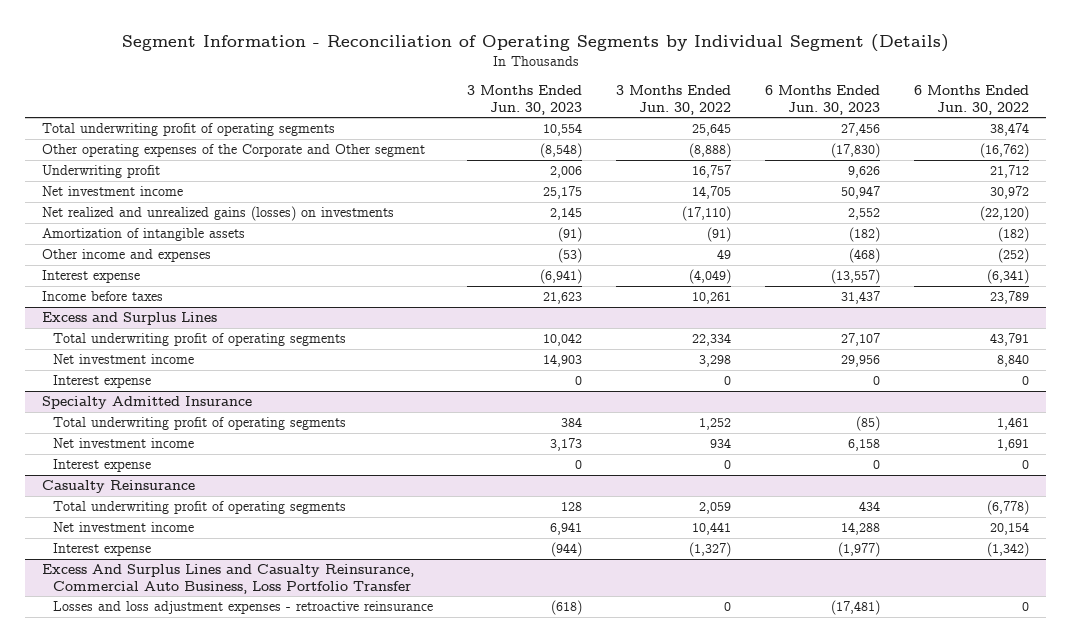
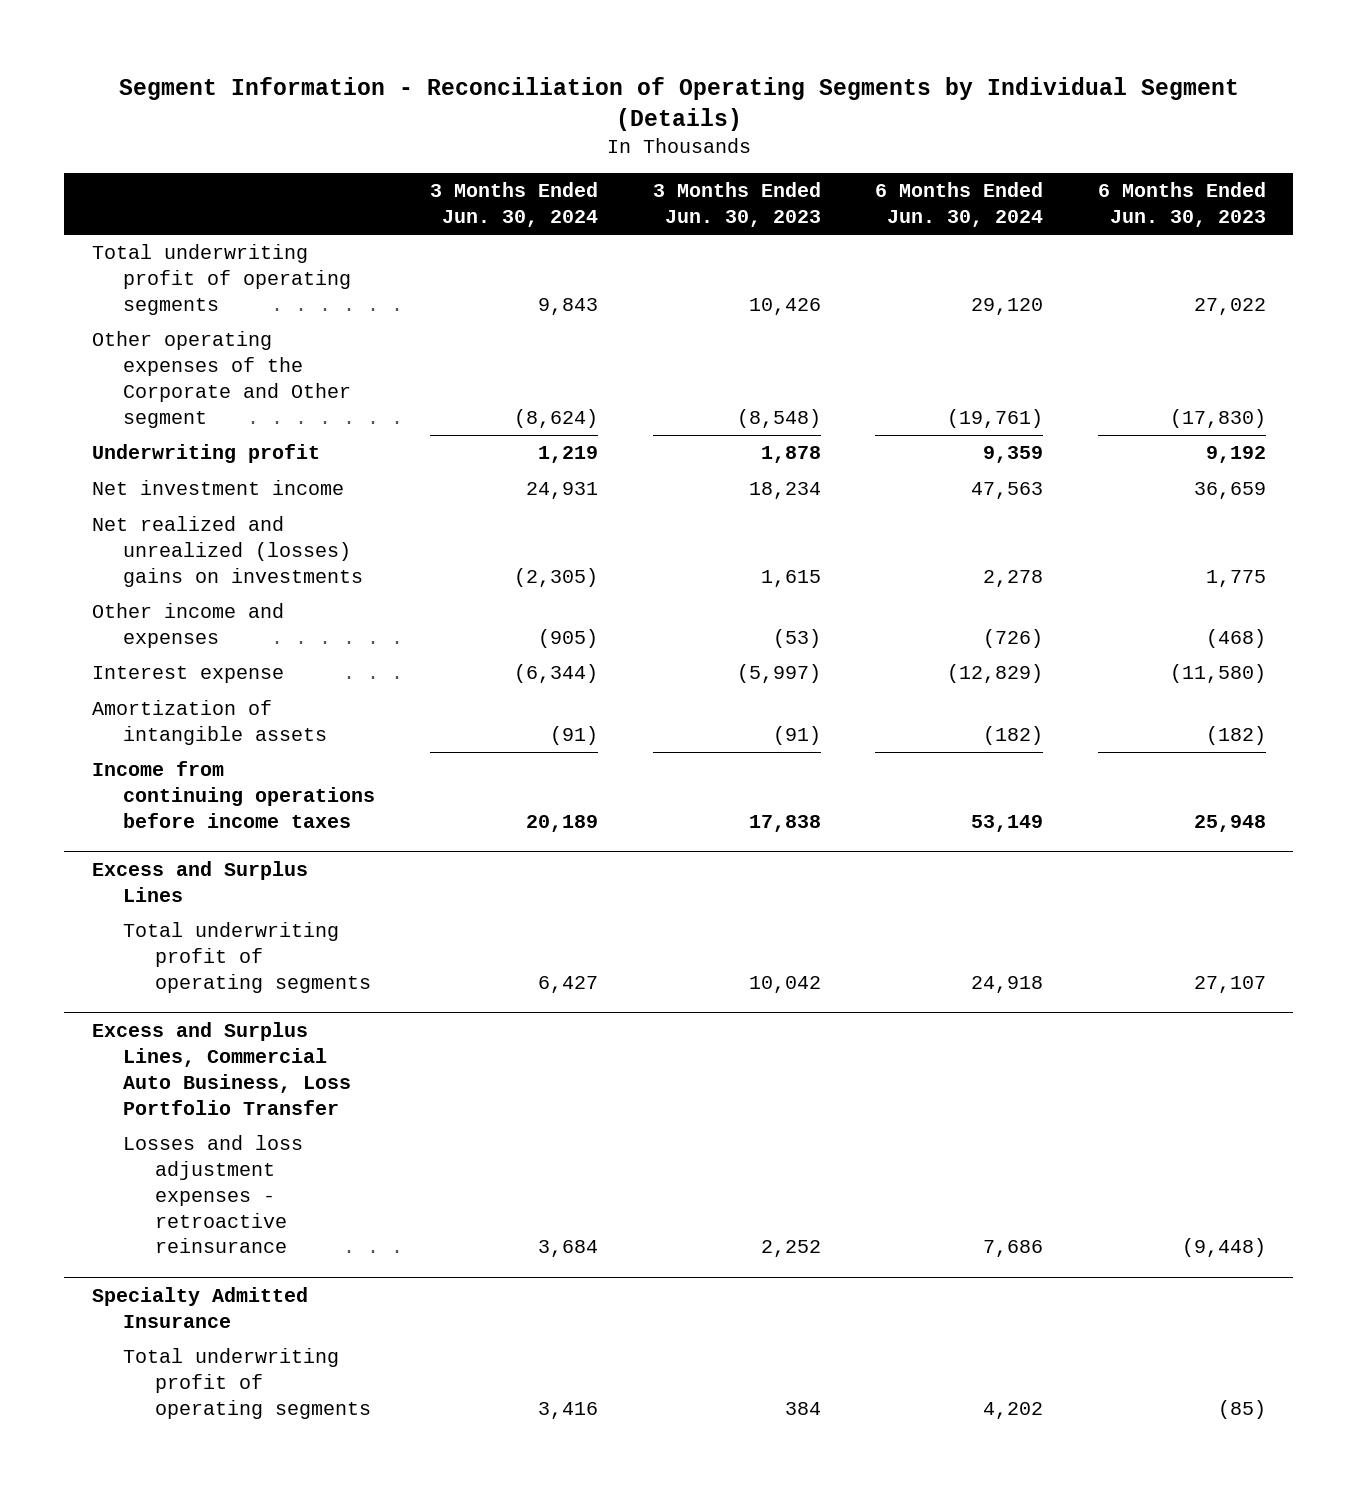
[616,85,732,115] 3 Months Ended Jun. 30, 2022 -> none
[914,85,1030,115] 6 Months Ended Jun. 30, 2022 -> none
none -> [430,182,599,228] 3 Months Ended Jun. 30, 2024
none -> [875,182,1044,228] 6 Months Ended Jun. 30, 2024
[543,123,583,137] 10,554 -> [748,297,821,315] 10,426
[841,123,881,137] 27,456 -> [1194,297,1267,315] 27,022
[550,166,583,179] 2,006 -> [760,446,821,464] 1,878
[848,166,881,179] 9,626 -> [1206,446,1267,464] 9,192
[543,186,583,200] 25,175 -> [748,482,821,500] 18,234
[841,186,881,200] 50,947 -> [1194,482,1267,500] 36,659
[42,206,395,222] Net realized and unrealized gains (losses) on investments -> [91,516,364,587] Net realized and unrealized (losses) gains on investments
[550,207,583,221] 2,145 -> [760,569,821,587] 1,615
[848,208,881,221] 2,552 -> [1206,569,1267,587] 1,775
[540,269,583,285] (6,941) -> [736,664,821,684] (5,997)
[831,269,881,285] (13,557) -> [1170,664,1267,684] (11,580)
[42,228,246,242] Amortization of intangible assets -> [91,700,328,746] Amortization of intangible assets
[42,291,164,302] Income before taxes -> [91,761,376,828] Income from continuing operations before income taxes
[543,292,583,305] 21,623 -> [748,814,821,832] 17,838
[841,291,881,305] 31,437 -> [1194,814,1267,832] 25,948
[52,354,194,365] Net investment income -> none
[52,375,151,389] Interest expense -> none
none -> [91,1022,352,1115] Excess and Surplus Lines, Commercial Auto Business, Loss Portfolio Transfer
none -> [123,1135,304,1254] Losses and loss adjustment expenses - retroactive reinsurance
[52,438,194,449] Net investment income -> none
[52,459,151,473] Interest expense -> none
[42,480,196,494] Casualty Reinsurance -> none
[52,501,346,515] Total underwriting profit of operating segments -> none
[52,522,194,533] Net investment income -> none
[52,543,151,557] Interest expense -> none
[42,564,415,594] Excess And Surplus Lines and Casualty Reinsurance, Commercial Auto Business, Loss Portfolio Transfer -> none
[52,601,433,615] Losses and loss adjustment expenses - retroactive reinsurance -> none

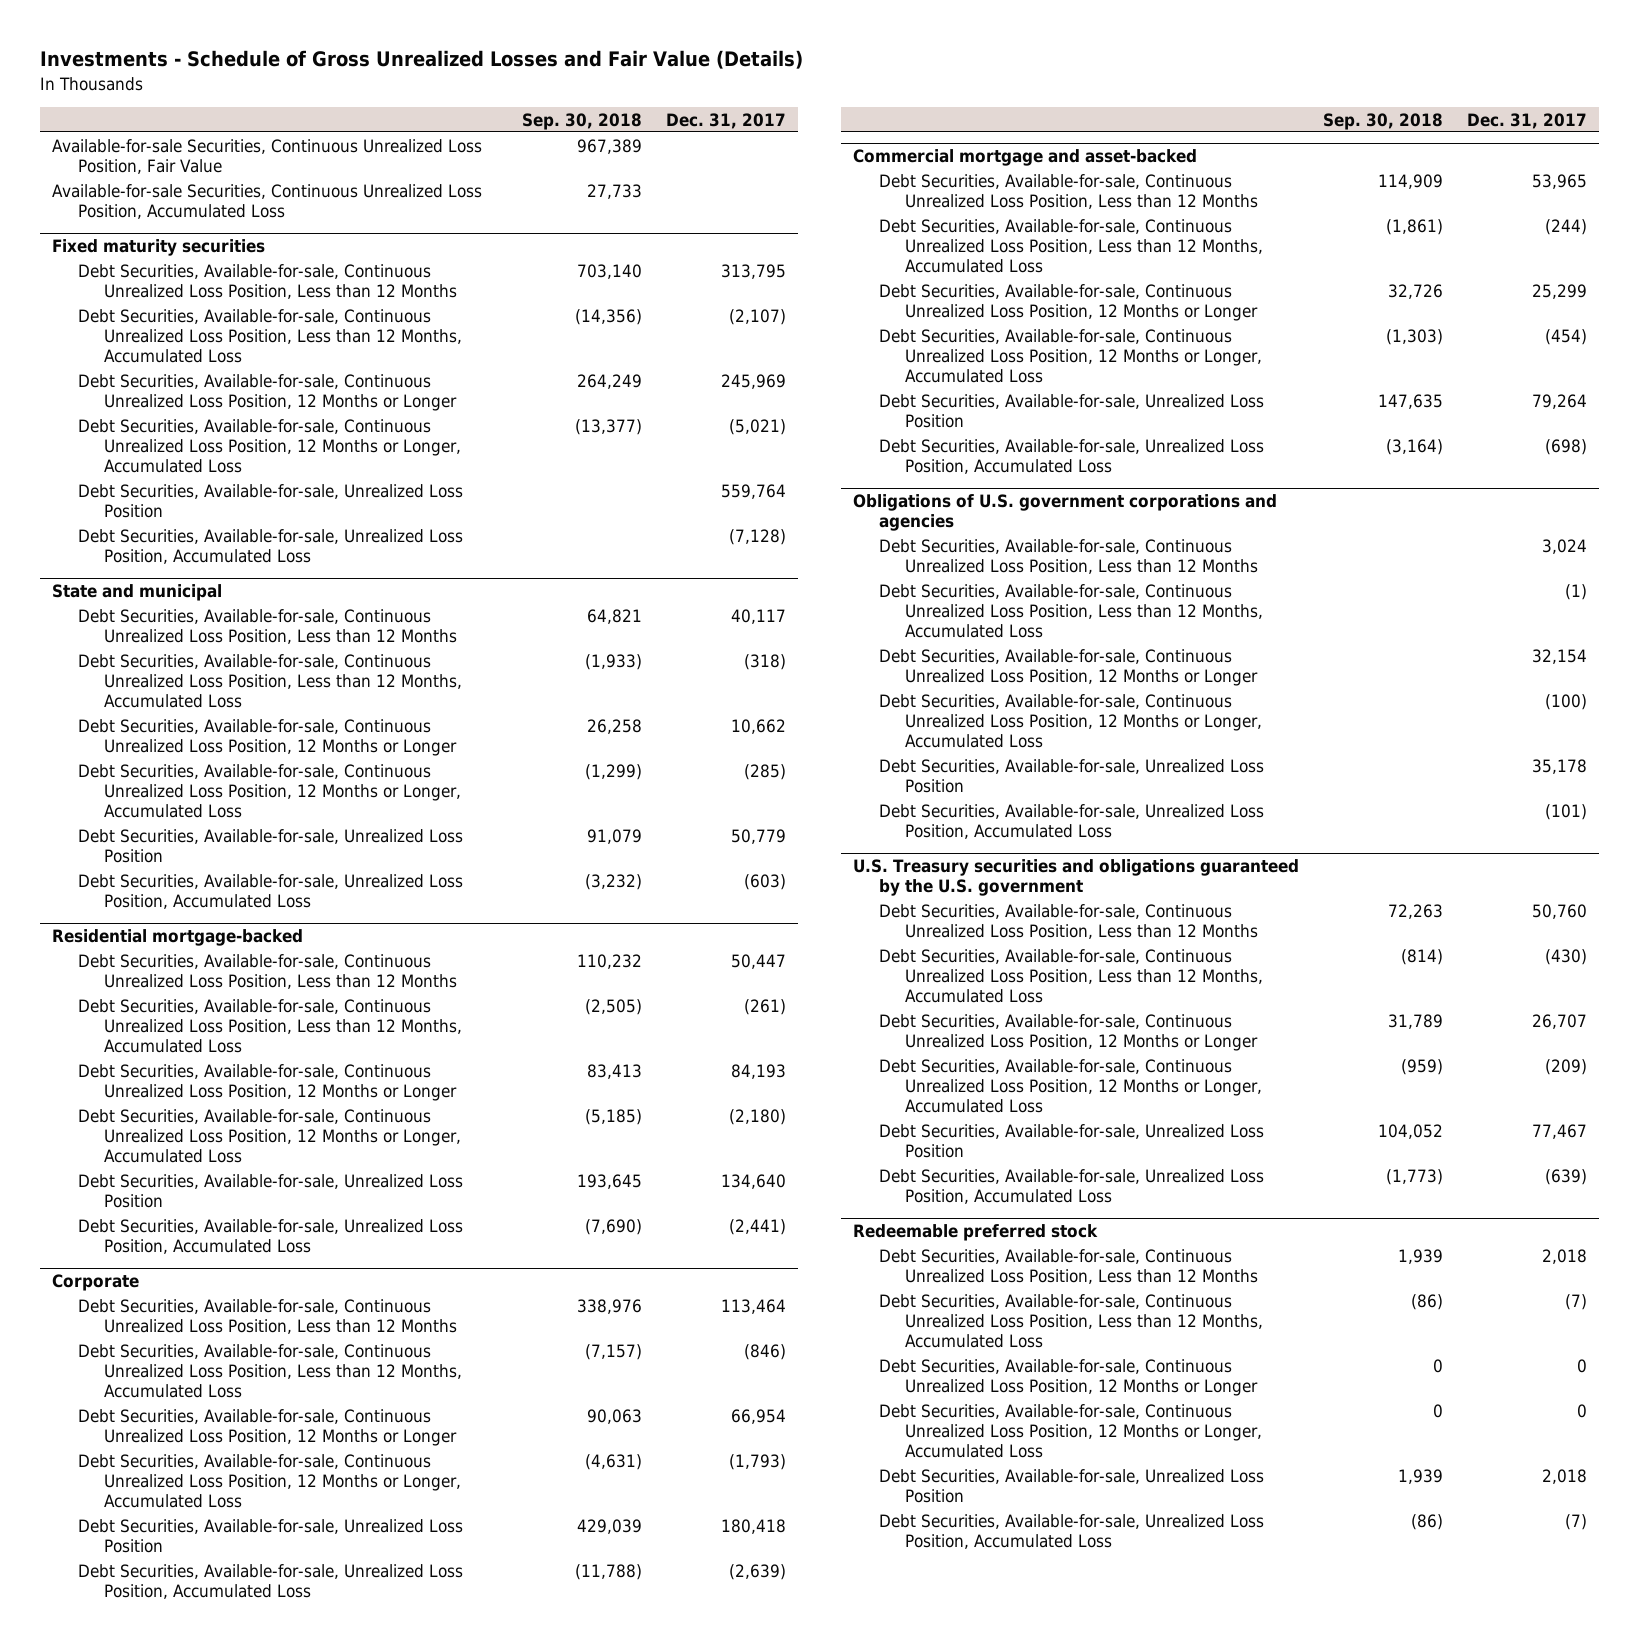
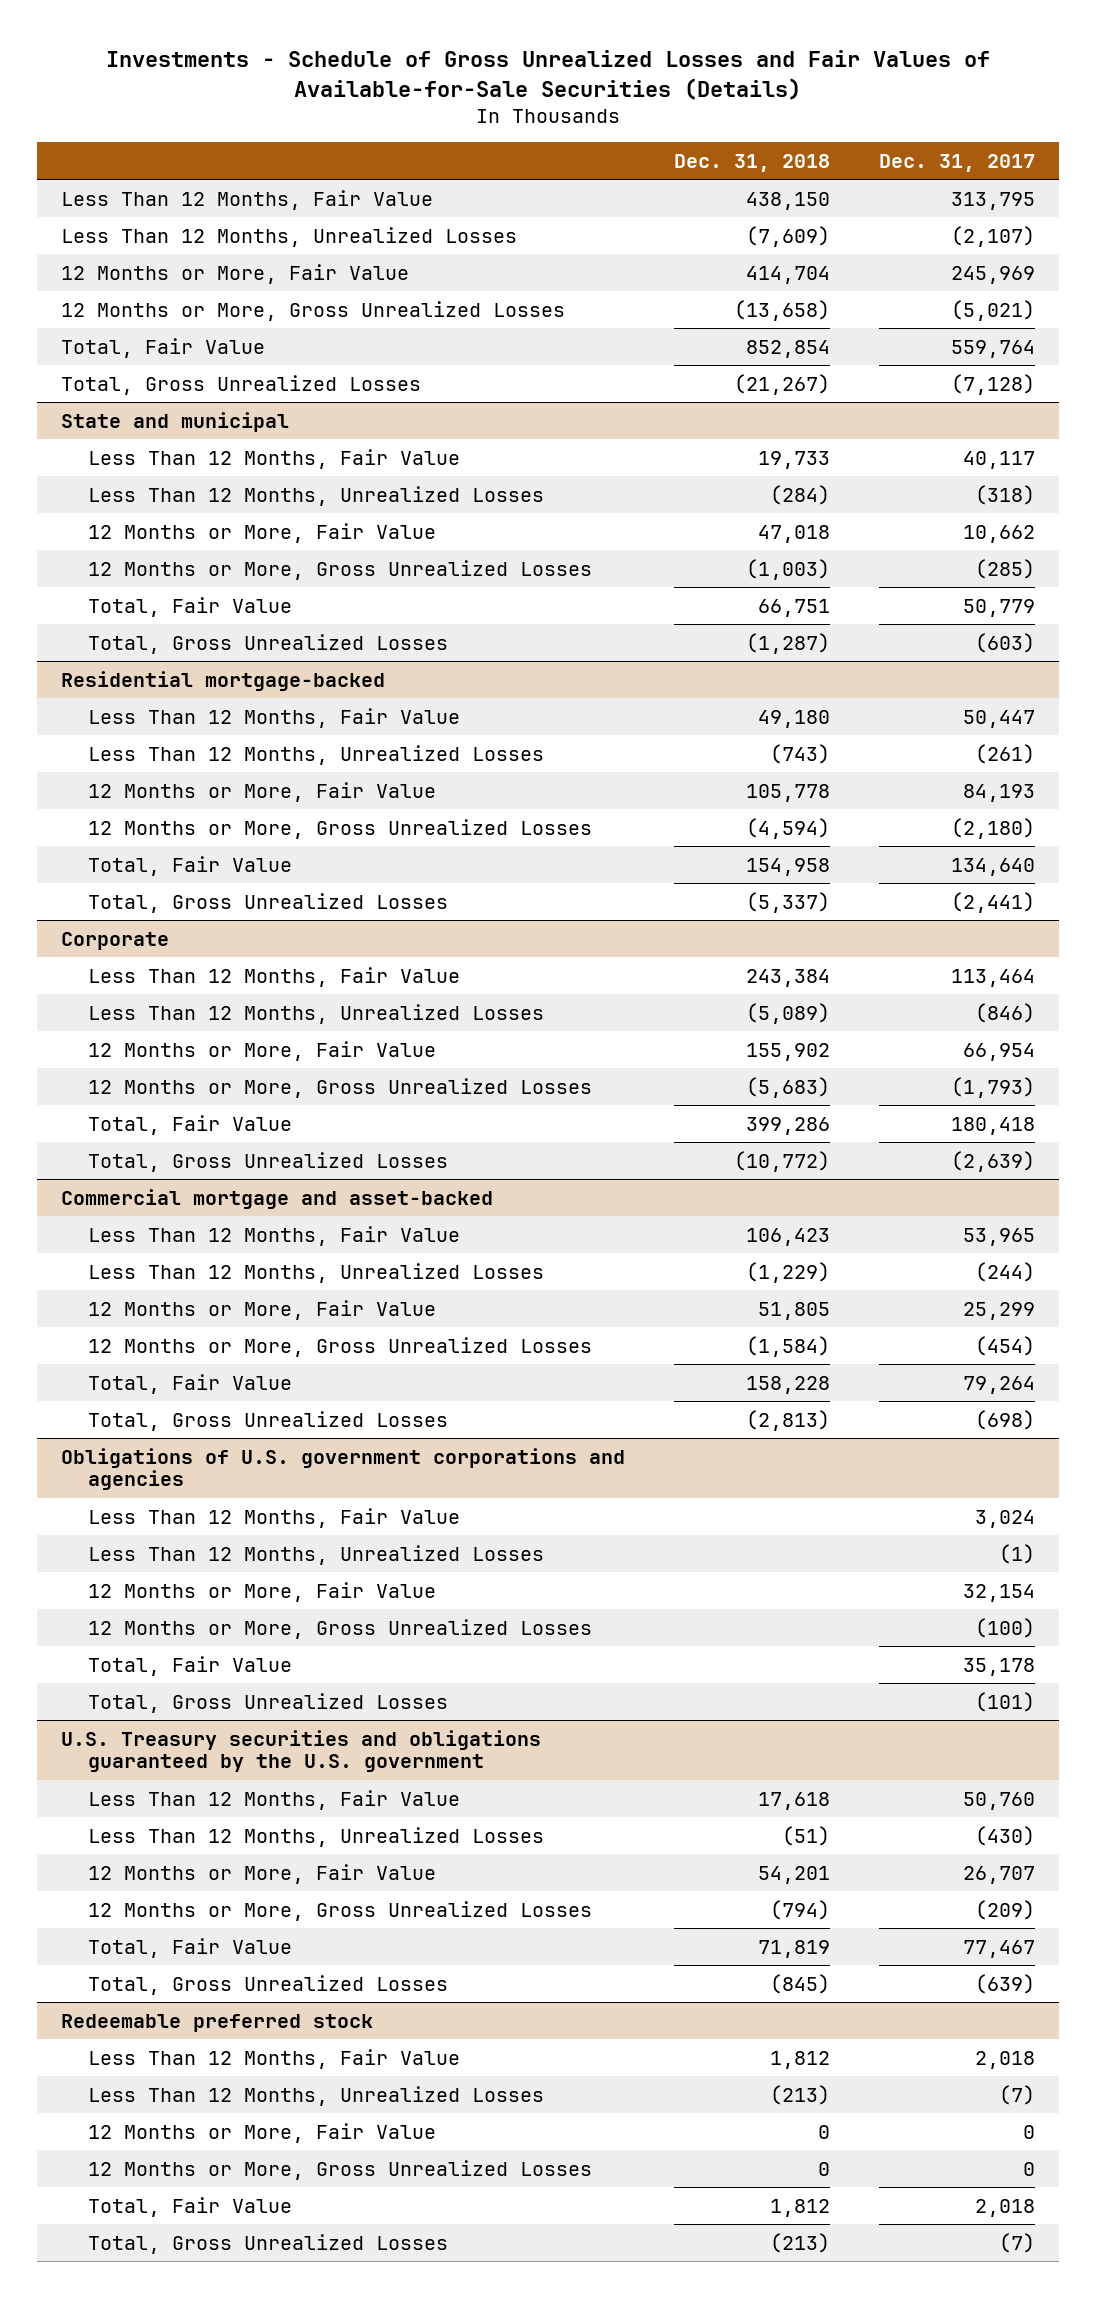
[39,50,803,70] Investments - Schedule of Gross Unrealized Losses and Fair Value (Details) -> [105,49,990,100] Investments - Schedule of Gross Unrealized Losses and Fair Values of Available-for-Sale Securities (Details)
[521,112,642,130] Sep. 30, 2018 -> none
none -> [673,153,830,172] Dec. 31, 2018
[51,138,482,174] Available-for-sale Securities, Continuous Unrealized Loss Position, Fair Value -> none
[51,183,482,219] Available-for-sale Securities, Continuous Unrealized Loss Position, Accumulated Loss -> none
[51,238,265,256] Fixed maturity securities -> none
[77,263,457,299] Debt Securities, Available-for-sale, Continuous Unrealized Loss Position, Less than 12 Months -> [60,189,433,210] Less Than 12 Months, Fair Value
[77,308,462,363] Debt Securities, Available-for-sale, Continuous Unrealized Loss Position, Less than 12 Months, Accumulated Loss -> [60,226,517,247] Less Than 12 Months, Unrealized Losses
[77,373,457,411] Debt Securities, Available-for-sale, Continuous Unrealized Loss Position, 12 Months or Longer -> [60,263,409,284] 12 Months or More, Fair Value
[77,418,461,473] Debt Securities, Available-for-sale, Continuous Unrealized Loss Position, 12 Months or Longer, Accumulated Loss -> [60,300,565,321] 12 Months or More, Gross Unrealized Losses
[77,483,463,518] Debt Securities, Available-for-sale, Unrealized Loss Position -> [60,337,265,358] Total, Fair Value
[77,528,463,564] Debt Securities, Available-for-sale, Unrealized Loss Position, Accumulated Loss -> [60,374,421,395] Total, Gross Unrealized Losses
[77,608,457,644] Debt Securities, Available-for-sale, Continuous Unrealized Loss Position, Less than 12 Months -> [88,448,461,469] Less Than 12 Months, Fair Value
[77,653,462,708] Debt Securities, Available-for-sale, Continuous Unrealized Loss Position, Less than 12 Months, Accumulated Loss -> [88,485,545,506] Less Than 12 Months, Unrealized Losses
[77,718,457,756] Debt Securities, Available-for-sale, Continuous Unrealized Loss Position, 12 Months or Longer -> [88,522,437,543] 12 Months or More, Fair Value
[77,763,461,818] Debt Securities, Available-for-sale, Continuous Unrealized Loss Position, 12 Months or Longer, Accumulated Loss -> [88,559,593,580] 12 Months or More, Gross Unrealized Losses
[77,828,463,863] Debt Securities, Available-for-sale, Unrealized Loss Position -> [88,596,293,617] Total, Fair Value
[77,873,463,909] Debt Securities, Available-for-sale, Unrealized Loss Position, Accumulated Loss -> [88,633,449,654] Total, Gross Unrealized Losses
[77,953,457,989] Debt Securities, Available-for-sale, Continuous Unrealized Loss Position, Less than 12 Months -> [88,707,461,728] Less Than 12 Months, Fair Value
[77,998,462,1053] Debt Securities, Available-for-sale, Continuous Unrealized Loss Position, Less than 12 Months, Accumulated Loss -> [88,744,545,765] Less Than 12 Months, Unrealized Losses
[77,1063,457,1101] Debt Securities, Available-for-sale, Continuous Unrealized Loss Position, 12 Months or Longer -> [88,781,437,802] 12 Months or More, Fair Value
[77,1108,461,1163] Debt Securities, Available-for-sale, Continuous Unrealized Loss Position, 12 Months or Longer, Accumulated Loss -> [88,818,593,839] 12 Months or More, Gross Unrealized Losses
[77,1173,463,1208] Debt Securities, Available-for-sale, Unrealized Loss Position -> [88,855,293,876] Total, Fair Value
[77,1218,463,1254] Debt Securities, Available-for-sale, Unrealized Loss Position, Accumulated Loss -> [88,892,449,913] Total, Gross Unrealized Losses
[77,1298,457,1334] Debt Securities, Available-for-sale, Continuous Unrealized Loss Position, Less than 12 Months -> [88,966,461,987] Less Than 12 Months, Fair Value
[77,1343,462,1398] Debt Securities, Available-for-sale, Continuous Unrealized Loss Position, Less than 12 Months, Accumulated Loss -> [88,1003,545,1024] Less Than 12 Months, Unrealized Losses
[77,1408,457,1446] Debt Securities, Available-for-sale, Continuous Unrealized Loss Position, 12 Months or Longer -> [88,1040,437,1061] 12 Months or More, Fair Value
[77,1453,461,1508] Debt Securities, Available-for-sale, Continuous Unrealized Loss Position, 12 Months or Longer, Accumulated Loss -> [88,1077,593,1098] 12 Months or More, Gross Unrealized Losses
[77,1518,463,1553] Debt Securities, Available-for-sale, Unrealized Loss Position -> [88,1114,293,1135] Total, Fair Value
[77,1563,463,1599] Debt Securities, Available-for-sale, Unrealized Loss Position, Accumulated Loss -> [88,1151,449,1172] Total, Gross Unrealized Losses
[878,173,1258,209] Debt Securities, Available-for-sale, Continuous Unrealized Loss Position, Less than 12 Months -> [88,1225,461,1246] Less Than 12 Months, Fair Value
[878,218,1263,273] Debt Securities, Available-for-sale, Continuous Unrealized Loss Position, Less than 12 Months, Accumulated Loss -> [88,1262,545,1283] Less Than 12 Months, Unrealized Losses
[878,283,1258,321] Debt Securities, Available-for-sale, Continuous Unrealized Loss Position, 12 Months or Longer -> [88,1299,437,1320] 12 Months or More, Fair Value
[878,328,1262,383] Debt Securities, Available-for-sale, Continuous Unrealized Loss Position, 12 Months or Longer, Accumulated Loss -> [88,1336,593,1357] 12 Months or More, Gross Unrealized Losses
[878,393,1264,428] Debt Securities, Available-for-sale, Unrealized Loss Position -> [88,1373,293,1394] Total, Fair Value
[878,438,1264,474] Debt Securities, Available-for-sale, Unrealized Loss Position, Accumulated Loss -> [88,1410,449,1431] Total, Gross Unrealized Losses
[878,538,1258,574] Debt Securities, Available-for-sale, Continuous Unrealized Loss Position, Less than 12 Months -> [88,1507,461,1528] Less Than 12 Months, Fair Value
[878,583,1263,638] Debt Securities, Available-for-sale, Continuous Unrealized Loss Position, Less than 12 Months, Accumulated Loss -> [88,1544,545,1565] Less Than 12 Months, Unrealized Losses
[878,648,1258,686] Debt Securities, Available-for-sale, Continuous Unrealized Loss Position, 12 Months or Longer -> [88,1581,437,1602] 12 Months or More, Fair Value
[878,693,1262,748] Debt Securities, Available-for-sale, Continuous Unrealized Loss Position, 12 Months or Longer, Accumulated Loss -> [88,1618,593,1639] 12 Months or More, Gross Unrealized Losses
[878,758,1264,793] Debt Securities, Available-for-sale, Unrealized Loss Position -> [88,1655,293,1676] Total, Fair Value
[878,803,1264,839] Debt Securities, Available-for-sale, Unrealized Loss Position, Accumulated Loss -> [88,1692,449,1713] Total, Gross Unrealized Losses
[878,903,1258,939] Debt Securities, Available-for-sale, Continuous Unrealized Loss Position, Less than 12 Months -> [88,1789,461,1810] Less Than 12 Months, Fair Value
[878,948,1263,1003] Debt Securities, Available-for-sale, Continuous Unrealized Loss Position, Less than 12 Months, Accumulated Loss -> [88,1826,545,1847] Less Than 12 Months, Unrealized Losses
[878,1013,1258,1051] Debt Securities, Available-for-sale, Continuous Unrealized Loss Position, 12 Months or Longer -> [88,1863,437,1884] 12 Months or More, Fair Value
[878,1058,1262,1113] Debt Securities, Available-for-sale, Continuous Unrealized Loss Position, 12 Months or Longer, Accumulated Loss -> [88,1900,593,1921] 12 Months or More, Gross Unrealized Losses
[878,1123,1264,1158] Debt Securities, Available-for-sale, Unrealized Loss Position -> [88,1937,293,1958] Total, Fair Value
[878,1168,1264,1204] Debt Securities, Available-for-sale, Unrealized Loss Position, Accumulated Loss -> [88,1974,449,1995] Total, Gross Unrealized Losses
[878,1248,1258,1284] Debt Securities, Available-for-sale, Continuous Unrealized Loss Position, Less than 12 Months -> [88,2048,461,2069] Less Than 12 Months, Fair Value
[878,1293,1263,1348] Debt Securities, Available-for-sale, Continuous Unrealized Loss Position, Less than 12 Months, Accumulated Loss -> [88,2085,545,2106] Less Than 12 Months, Unrealized Losses
[878,1358,1258,1396] Debt Securities, Available-for-sale, Continuous Unrealized Loss Position, 12 Months or Longer -> [88,2122,437,2143] 12 Months or More, Fair Value
[878,1403,1262,1458] Debt Securities, Available-for-sale, Continuous Unrealized Loss Position, 12 Months or Longer, Accumulated Loss -> [88,2159,593,2180] 12 Months or More, Gross Unrealized Losses
[878,1468,1264,1503] Debt Securities, Available-for-sale, Unrealized Loss Position -> [88,2196,293,2217] Total, Fair Value
[878,1513,1264,1549] Debt Securities, Available-for-sale, Unrealized Loss Position, Accumulated Loss -> [88,2233,449,2254] Total, Gross Unrealized Losses

